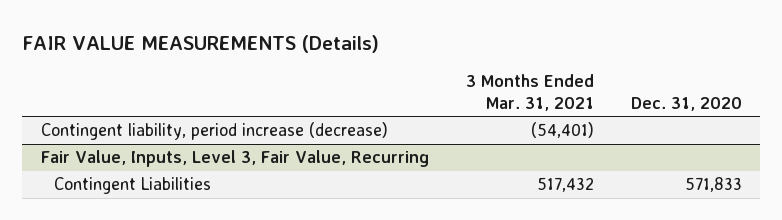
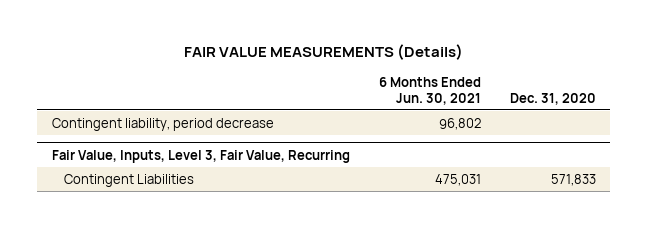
[465,73,594,111] 3 Months Ended Mar. 31, 2021 -> none
none -> [378,76,481,105] 6 Months Ended Jun. 30, 2021
[40,122,388,141] Contingent liability, period increase (decrease) -> [51,117,274,131] Contingent liability, period decrease

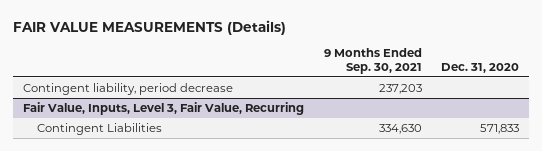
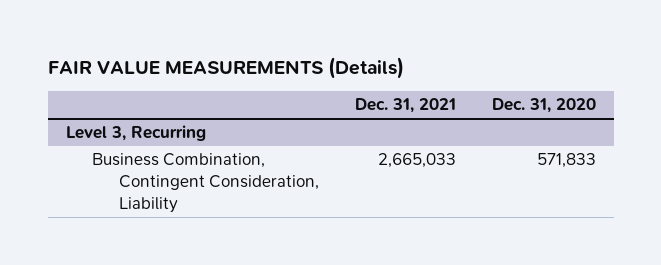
[323,48,422,75] 9 Months Ended Sep. 30, 2021 -> none
none -> [354,98,456,114] Dec. 31, 2021
[23,82,234,95] Contingent liability, period decrease -> none
[23,101,305,115] Fair Value, Inputs, Level 3, Fair Value, Recurring -> [65,125,206,142] Level 3, Recurring
[37,122,163,135] Contingent Liabilities -> [92,153,320,214] Business Combination, Contingent Consideration, Liability

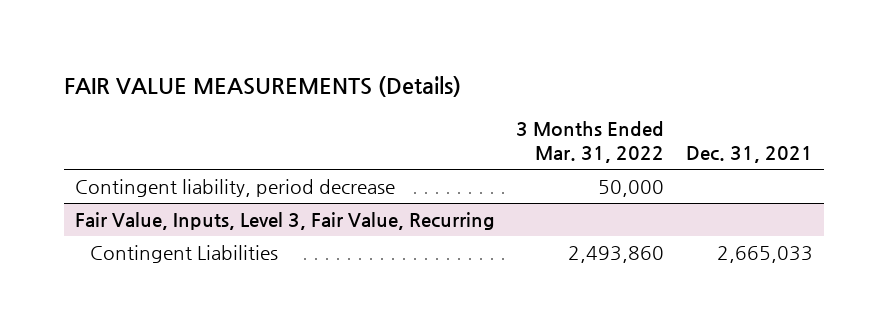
[491,98,596,114] Dec. 31, 2020 -> none
none -> [516,121,665,164] 3 Months Ended Mar. 31, 2022
none -> [74,179,395,198] Contingent liability, period decrease
[65,125,206,142] Level 3, Recurring -> [74,212,495,231] Fair Value, Inputs, Level 3, Fair Value, Recurring
[92,153,320,214] Business Combination, Contingent Consideration, Liability -> [89,245,278,264] Contingent Liabilities

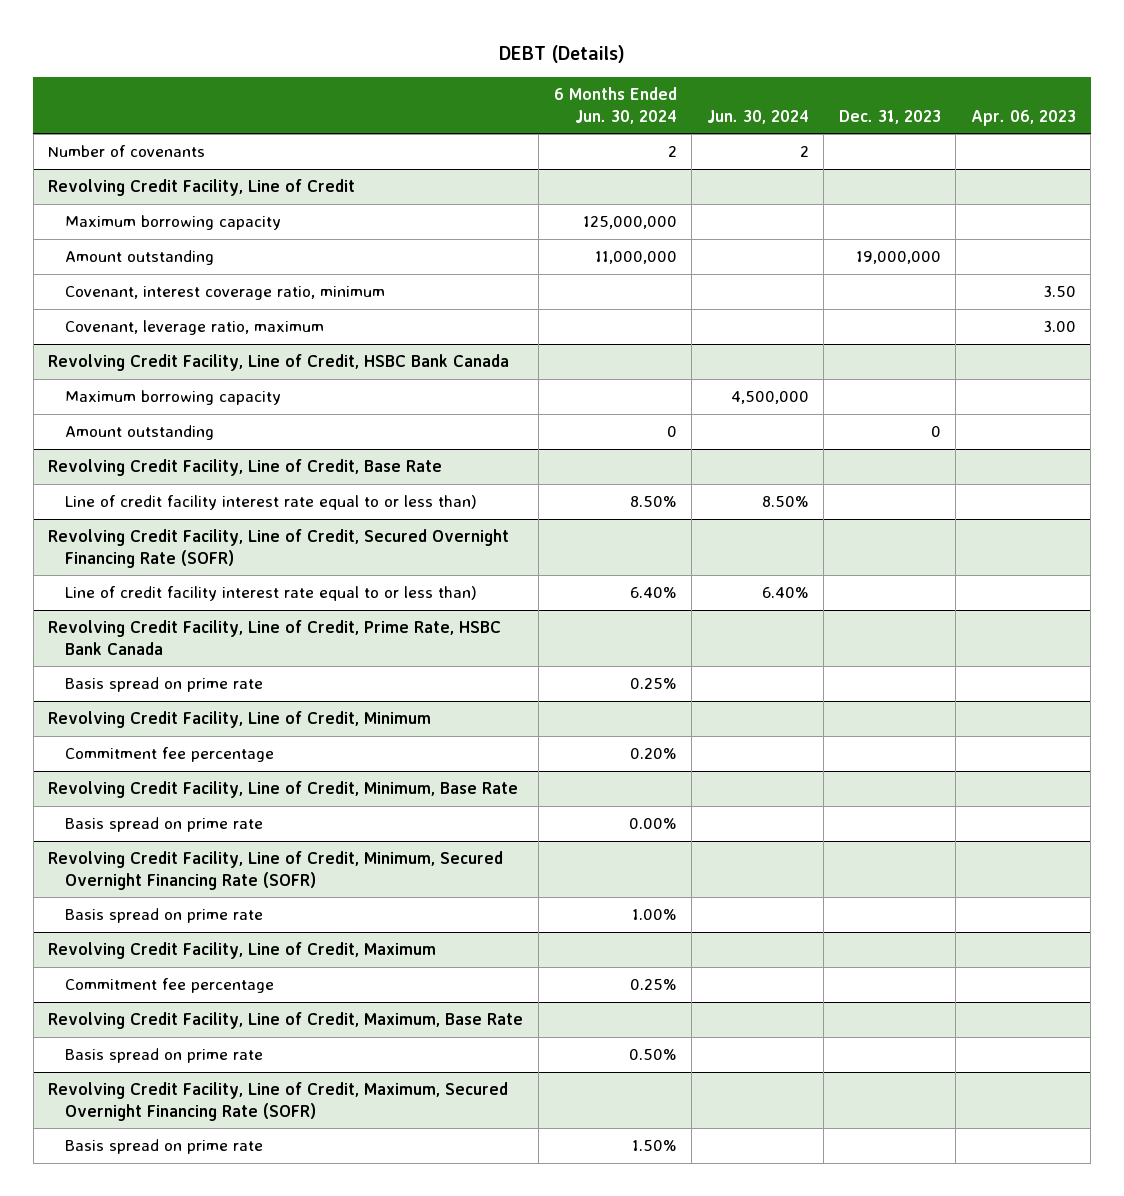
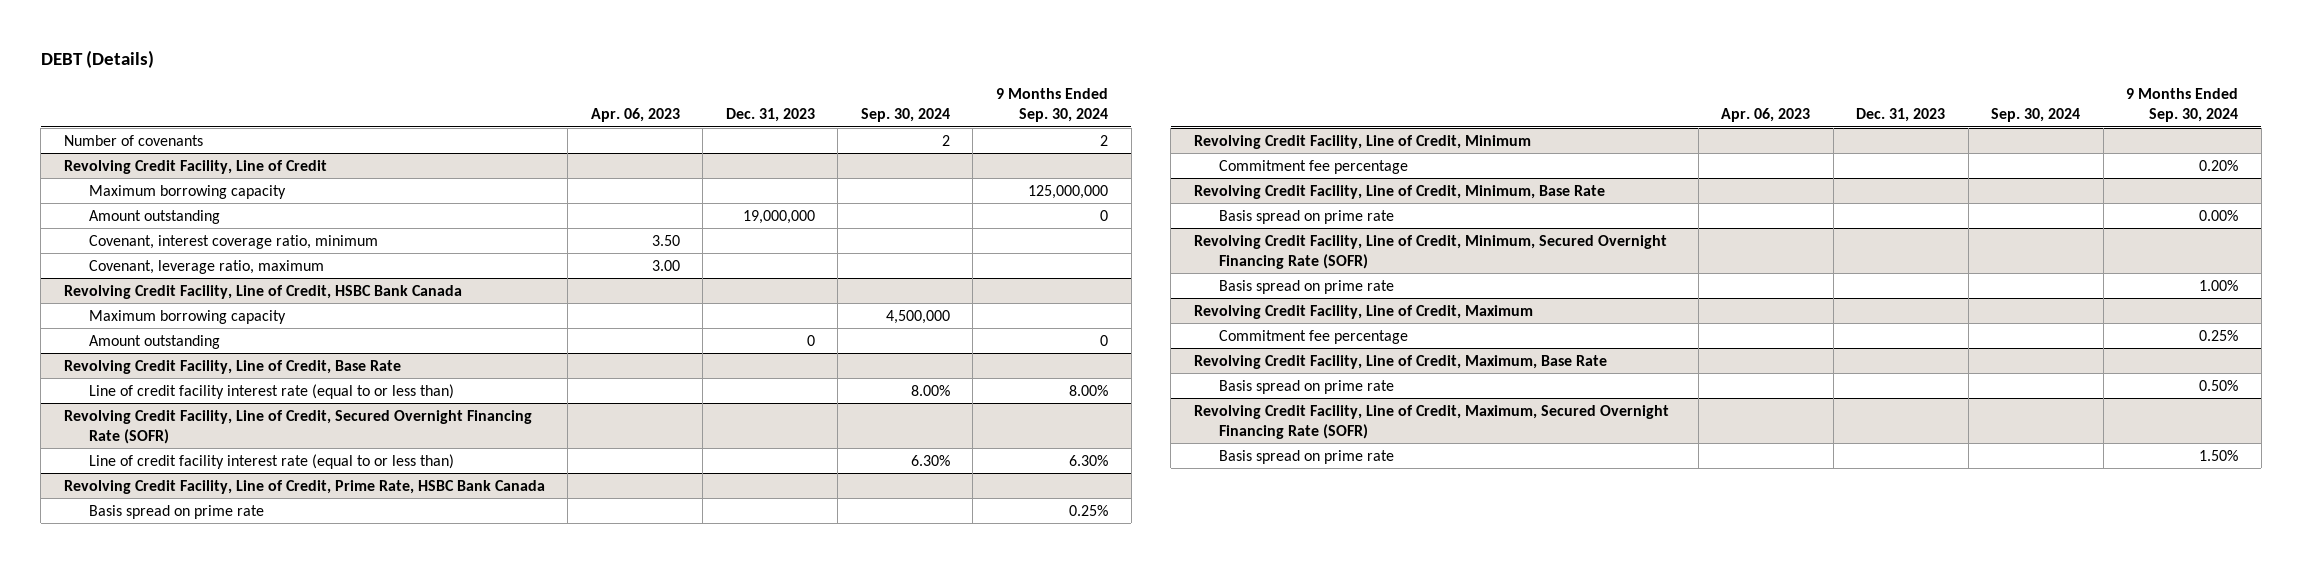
[553,86,677,124] 6 Months Ended Jun. 30, 2024 -> none
[706,109,809,124] Jun. 30, 2024 -> none
none -> [860,108,950,123] Sep. 30, 2024
none -> [996,88,1109,123] 9 Months Ended Sep. 30, 2024
[65,495,478,511] Line of credit facility interest rate equal to or less than) -> [88,383,454,399] Line of credit facility interest rate (equal to or less than)
[65,586,478,602] Line of credit facility interest rate equal to or less than) -> [88,453,454,469] Line of credit facility interest rate (equal to or less than)

